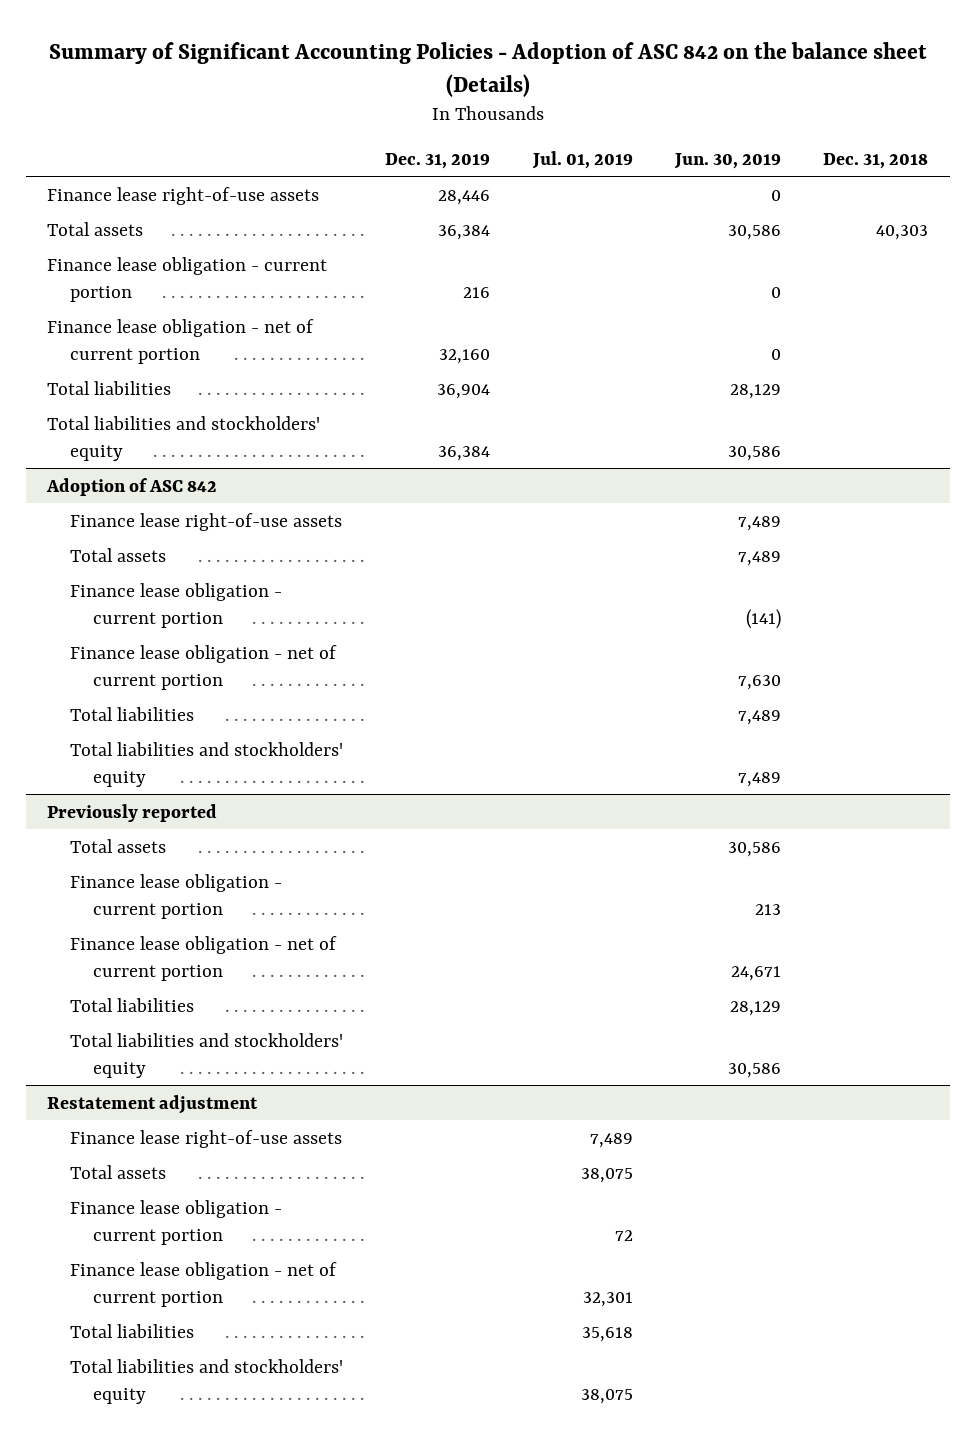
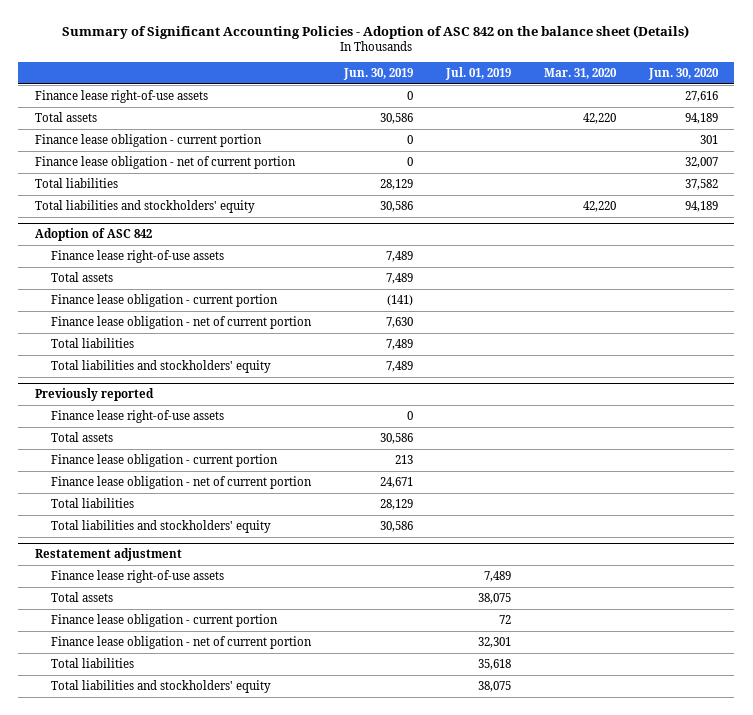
[385,152,491,169] Dec. 31, 2019 -> none
[823,152,929,169] Dec. 31, 2018 -> none
none -> [543,68,617,80] Mar. 31, 2020
none -> [647,68,719,81] Jun. 30, 2020
none -> [51,409,225,423] Finance lease right-of-use assets

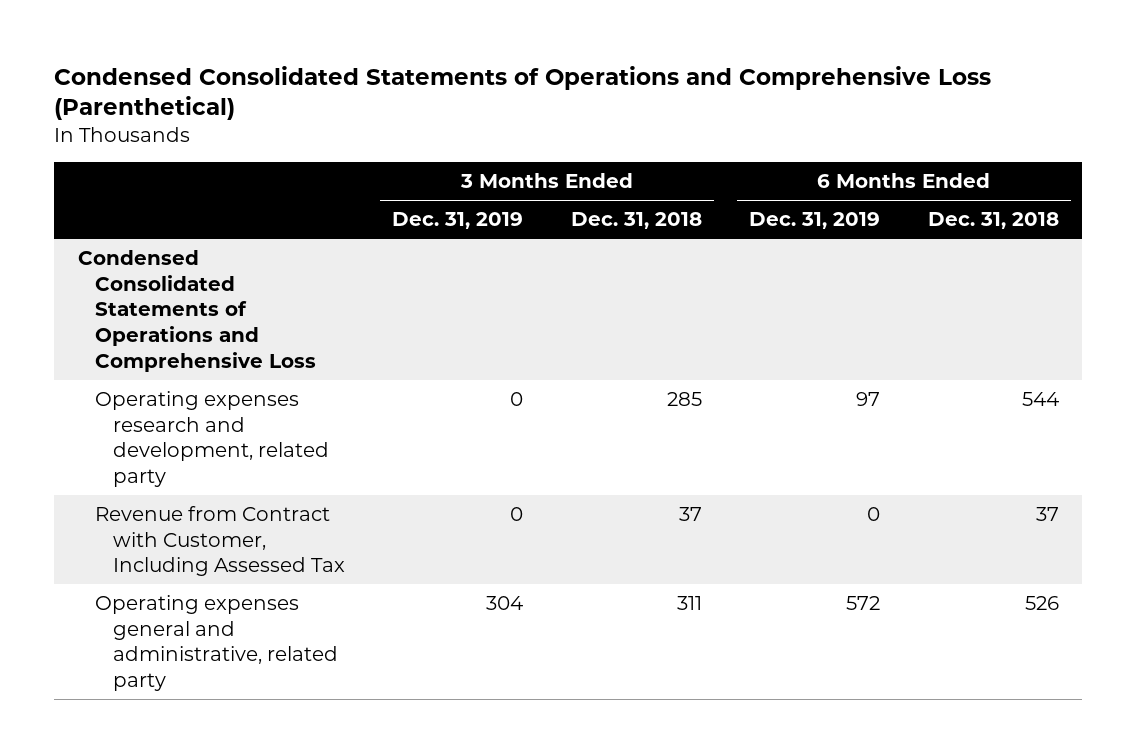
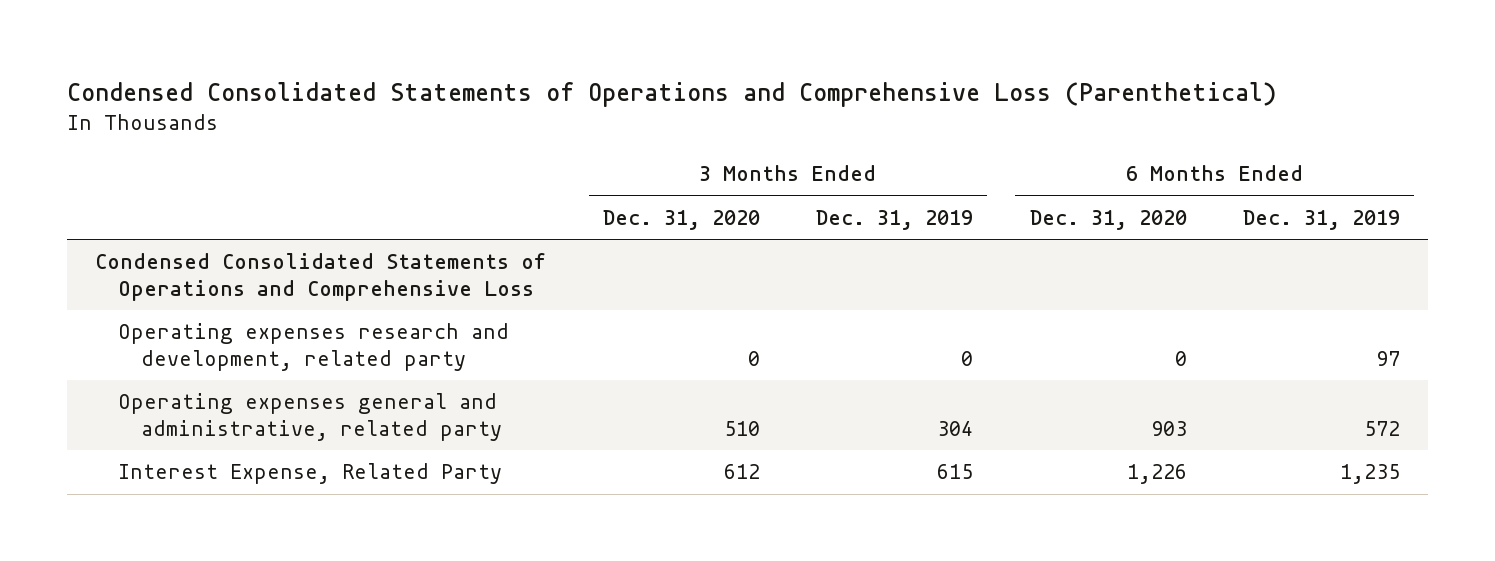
[570,212,702,230] Dec. 31, 2018 -> none
[927,212,1059,230] Dec. 31, 2018 -> none
none -> [602,209,760,230] Dec. 31, 2020
none -> [1029,209,1187,230] Dec. 31, 2020
[95,506,345,577] Revenue from Contract with Customer, Including Assessed Tax -> none
none -> [118,463,503,485] Interest Expense, Related Party

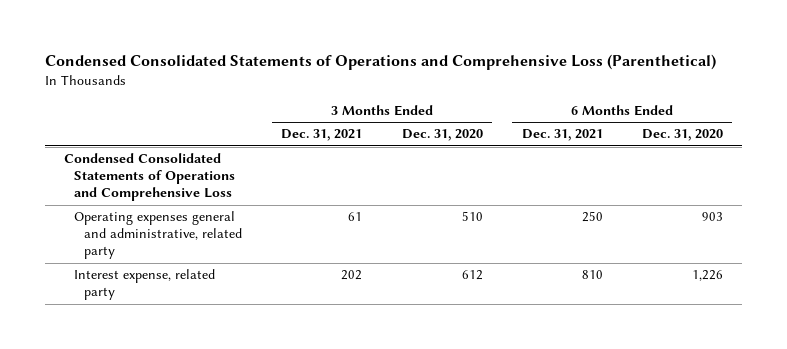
[816,209,974,230] Dec. 31, 2019 -> none
[1242,209,1400,230] Dec. 31, 2019 -> none
none -> [281,129,363,142] Dec. 31, 2021
none -> [521,129,603,142] Dec. 31, 2021
[118,323,510,371] Operating expenses research and development, related party -> none
[118,463,503,485] Interest Expense, Related Party -> [74,269,216,301] Interest expense, related party

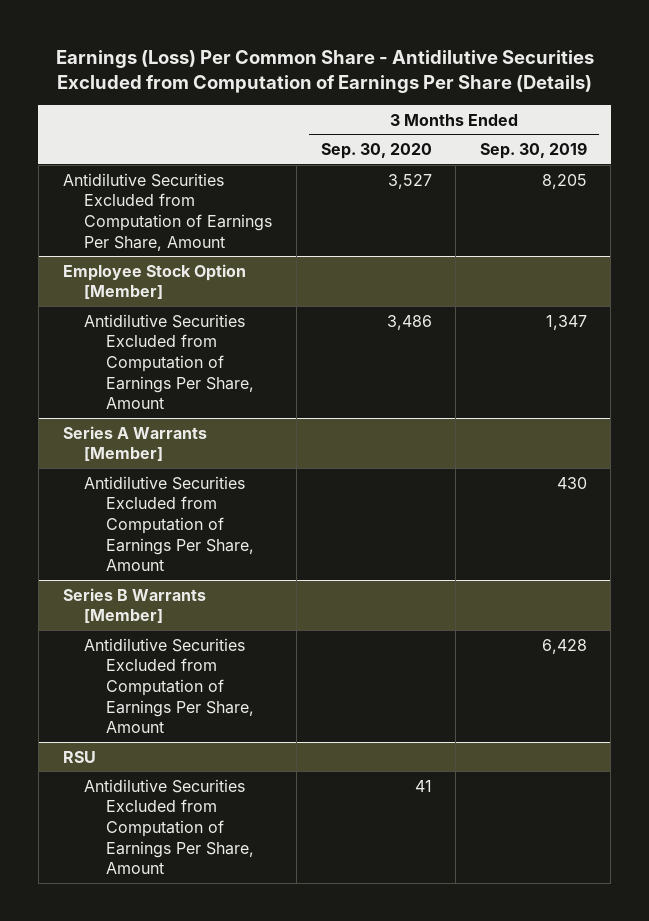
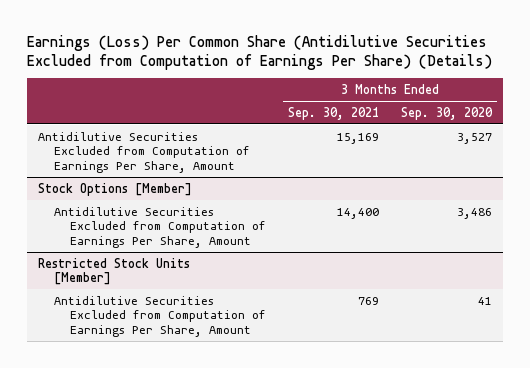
[55,49,594,93] Earnings (Loss) Per Common Share - Antidilutive Securities Excluded from Computation of Earnings Per Share (Details) -> [27,34,493,71] Earnings (Loss) Per Common Share (Antidilutive Securities Excluded from Computation of Earnings Per Share) (Details)
[479,142,587,160] Sep. 30, 2019 -> none
none -> [288,106,380,120] Sep. 30, 2021
[62,263,246,300] Employee Stock Option [Member] -> [38,182,193,196] Stock Options [Member]
[62,425,207,462] Series A Warrants [Member] -> none
[84,475,255,572] Antidilutive Securities Excluded from Computation of Earnings Per Share, Amount -> none
[62,587,206,624] Series B Warrants [Member] -> none
[84,637,255,734] Antidilutive Securities Excluded from Computation of Earnings Per Share, Amount -> none
[62,750,96,763] RSU -> [38,257,191,286] Restricted Stock Units [Member]

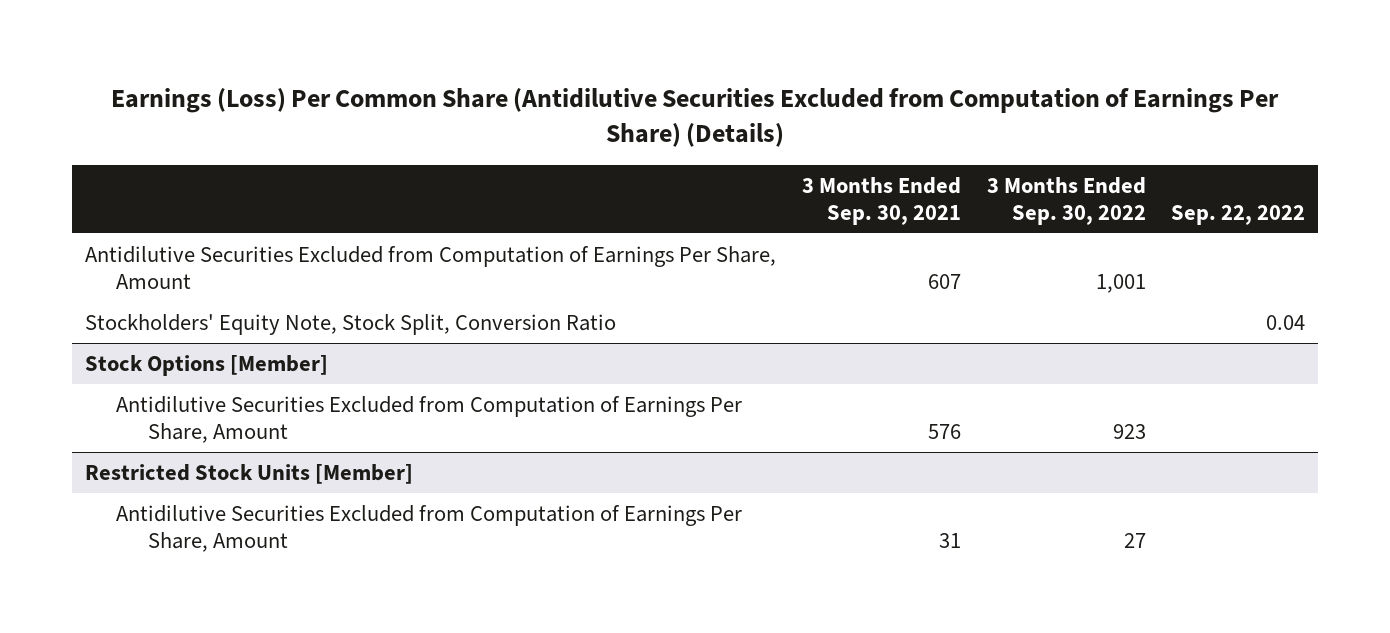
[400,106,493,120] Sep. 30, 2020 -> none
none -> [986,176,1146,225] 3 Months Ended Sep. 30, 2022
none -> [1171,204,1306,225] Sep. 22, 2022
[337,132,380,144] 15,169 -> [927,274,961,290] 607
none -> [84,314,616,336] Stockholders' Equity Note, Stock Split, Conversion Ratio
[337,207,380,219] 14,400 -> [927,424,961,440] 576
[358,296,380,305] 769 -> [938,533,961,549] 31

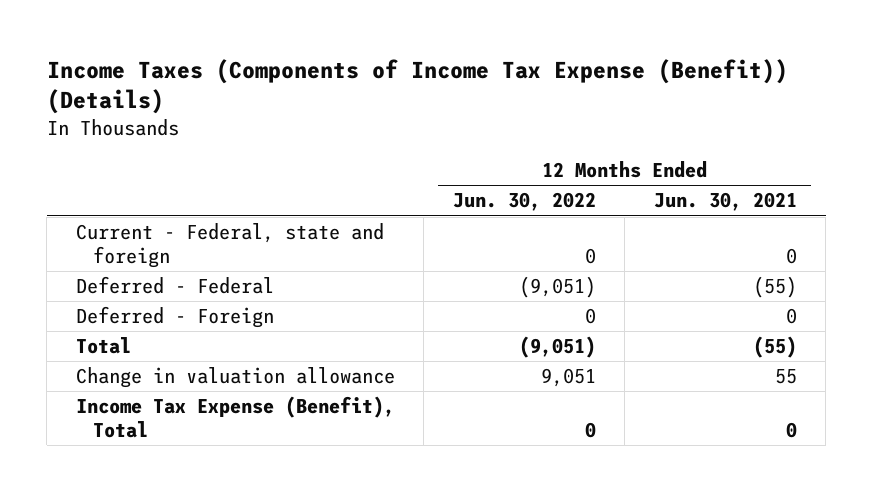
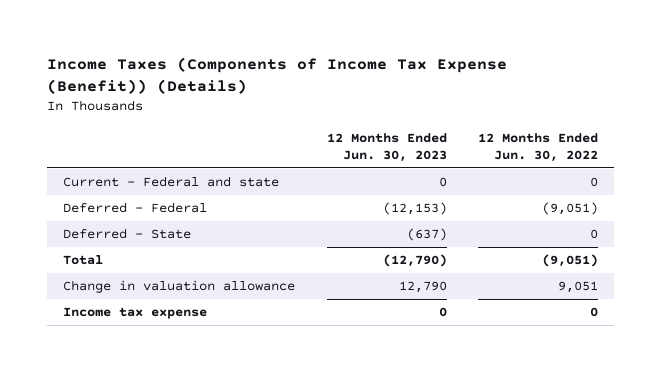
[653,192,797,212] Jun. 30, 2021 -> none
none -> [326,132,447,162] 12 Months Ended Jun. 30, 2023
[75,223,384,269] Current - Federal, state and foreign -> [62,176,279,188] Current - Federal and state
[75,306,274,329] Deferred - Foreign -> none
none -> [62,228,191,240] Deferred - State
[75,396,395,439] Income Tax Expense (Benefit), Total -> [62,307,207,320] Income tax expense

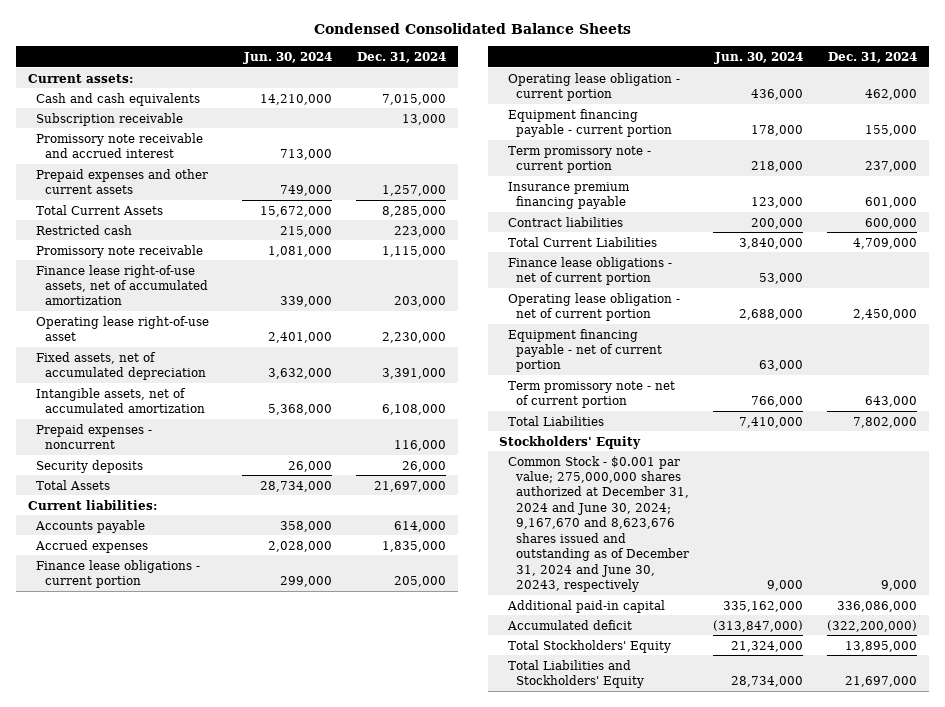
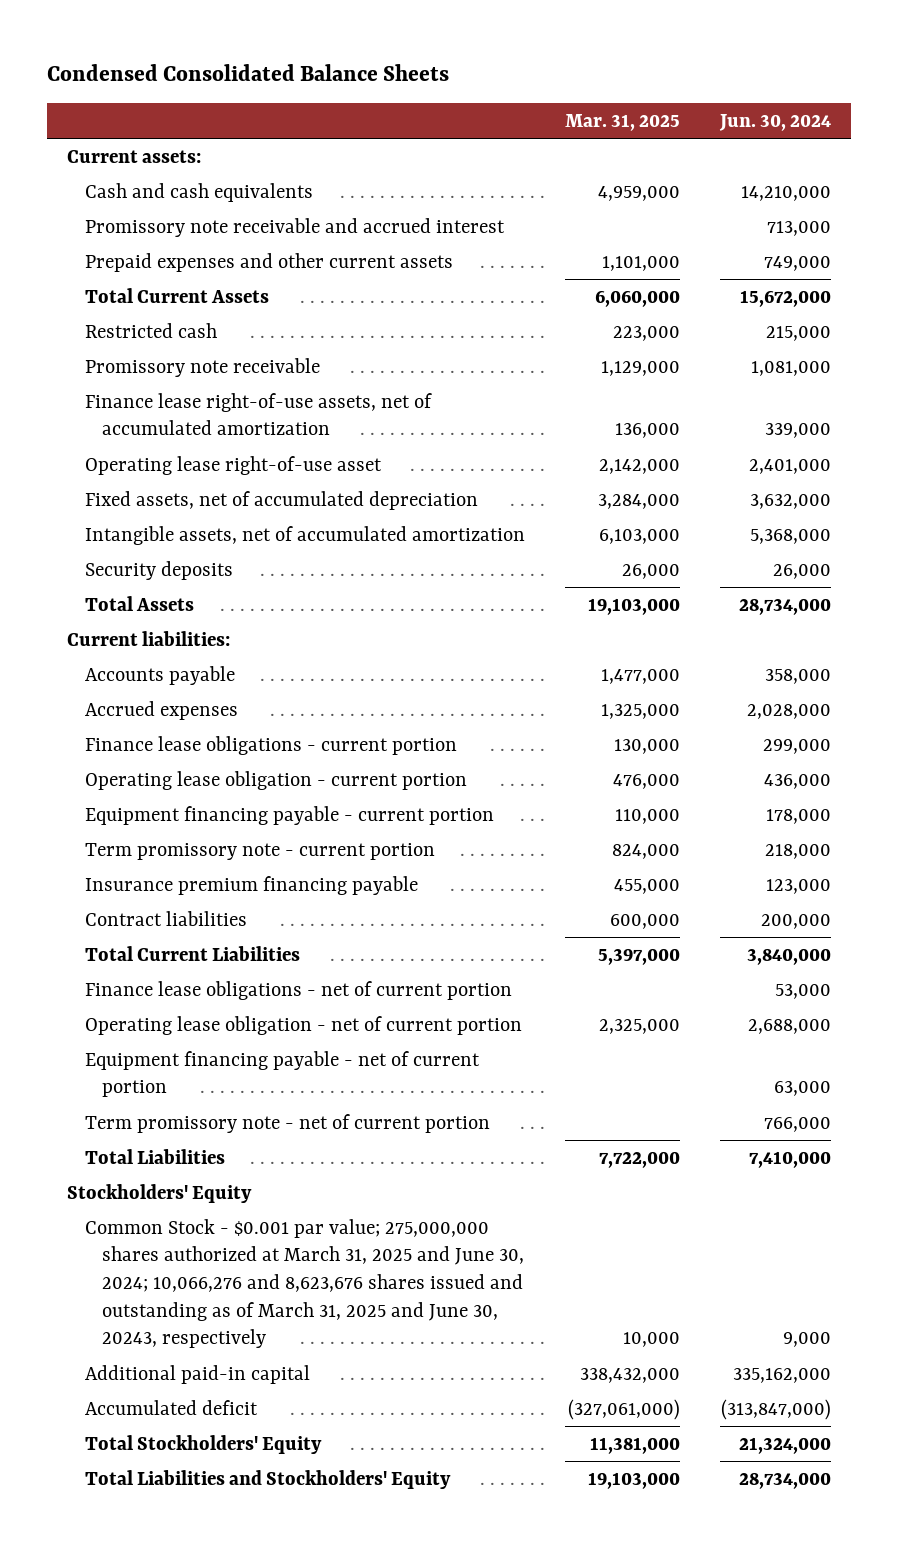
[356,51,446,63] Dec. 31, 2024 -> none
none -> [565,113,681,131] Mar. 31, 2025
[36,112,184,126] Subscription receivable -> none
[36,423,153,449] Prepaid expenses - noncurrent -> none
[507,455,690,593] Common Stock - $0.001 par value; 275,000,000 shares authorized at December 31, 2024 and June 30, 2024; 9,167,670 and 8,623,676 shares issued and outstanding as of December 31, 2024 and June 30, 20243, respectively -> [84,1218,525,1349] Common Stock - $0.001 par value; 275,000,000 shares authorized at March 31, 2025 and June 30, 2024; 10,066,276 and 8,623,676 shares issued and outstanding as of March 31, 2025 and June 30, 20243, respectively

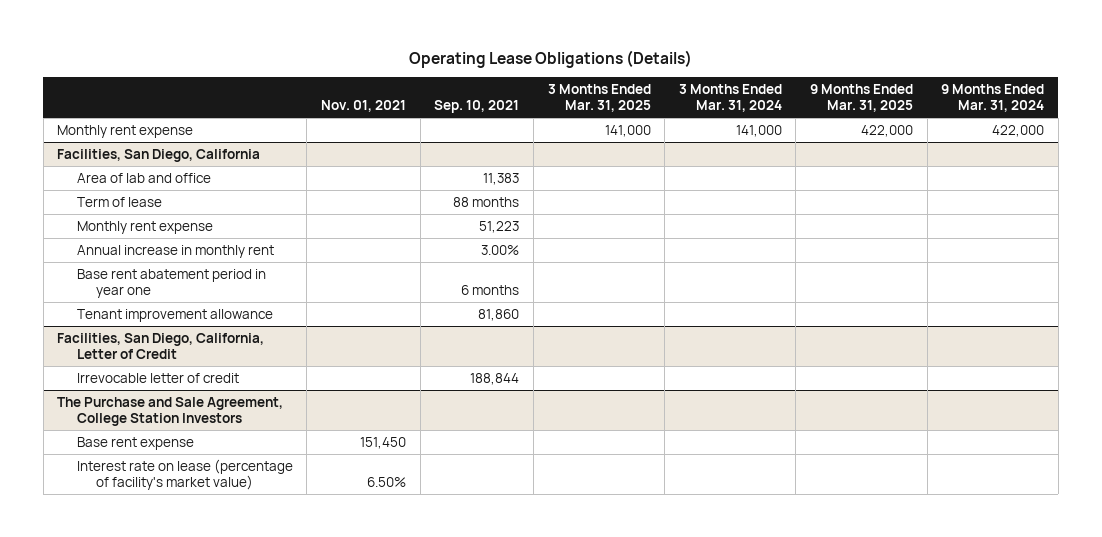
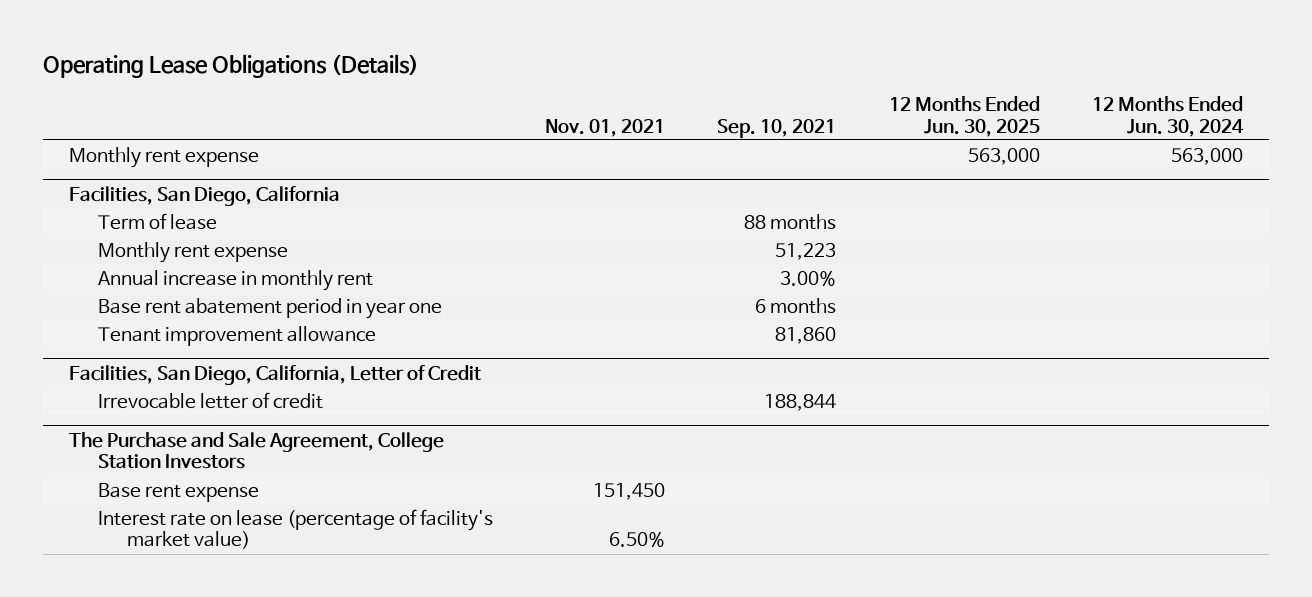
[547,84,651,112] 3 Months Ended Mar. 31, 2025 -> none
[678,84,782,112] 3 Months Ended Mar. 31, 2024 -> none
[810,84,914,112] 9 Months Ended Mar. 31, 2025 -> none
[941,84,1045,112] 9 Months Ended Mar. 31, 2024 -> none
none -> [888,95,1040,137] 12 Months Ended Jun. 30, 2025
none -> [1092,95,1245,137] 12 Months Ended Jun. 30, 2024
[76,173,211,184] Area of lab and office -> none

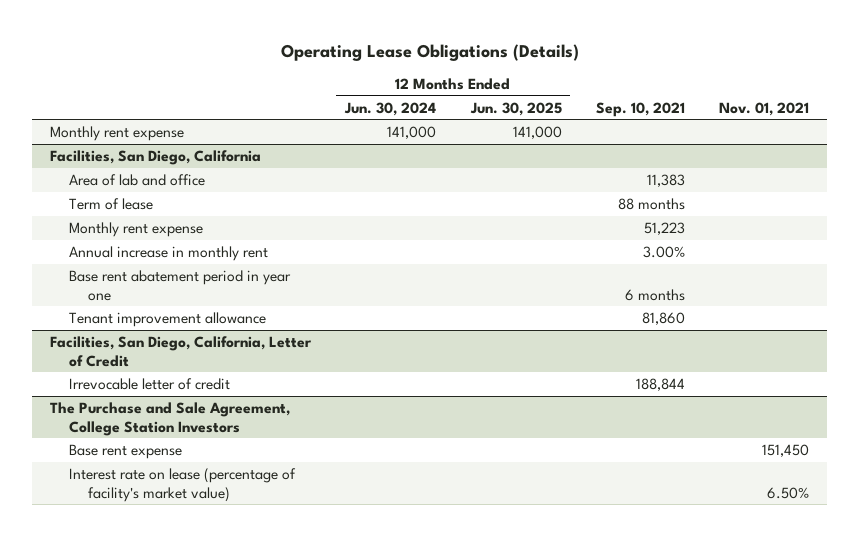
[967,147,1040,165] 563,000 -> [512,125,562,139] 141,000
[1171,147,1244,165] 563,000 -> [387,125,437,139] 141,000
none -> [68,173,205,186] Area of lab and office

